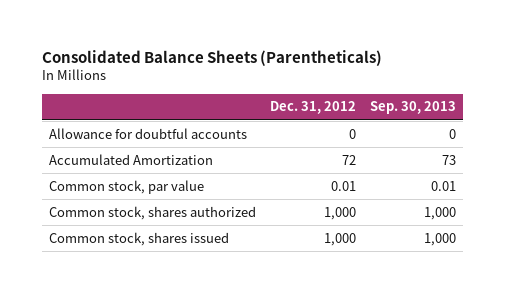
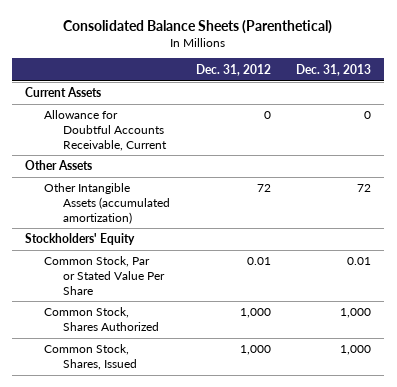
[42,49,383,66] Consolidated Balance Sheets (Parentheticals) -> [63,19,333,34] Consolidated Balance Sheets (Parenthetical)
[370,101,457,115] Sep. 30, 2013 -> none
none -> [296,63,372,76] Dec. 31, 2013
none -> [25,87,102,98] Current Assets
[49,127,248,139] Allowance for doubtful accounts -> [43,110,167,151] Allowance for Doubtful Accounts Receivable, Current
none -> [25,160,93,171] Other Assets
[49,153,214,165] Accumulated Amortization -> [43,183,170,224] Other Intangible Assets (accumulated amortization)
none -> [25,233,136,246] Stockholders' Equity
[49,179,205,194] Common stock, par value -> [43,256,165,295] Common Stock, Par or Stated Value Per Share
[49,205,257,220] Common stock, shares authorized -> [43,307,159,331] Common Stock, Shares Authorized
[49,231,230,246] Common stock, shares issued -> [43,344,137,370] Common Stock, Shares, Issued

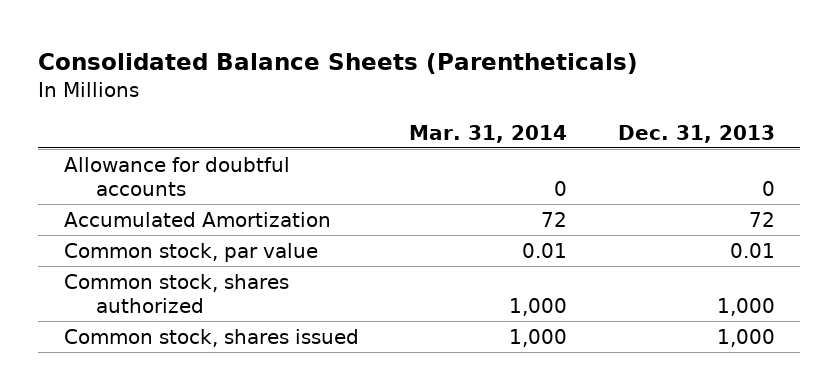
[63,19,333,34] Consolidated Balance Sheets (Parenthetical) -> [38,52,639,74] Consolidated Balance Sheets (Parentheticals)
[195,63,271,76] Dec. 31, 2012 -> none
none -> [409,124,568,143] Mar. 31, 2014
[25,87,102,98] Current Assets -> none
[25,160,93,171] Other Assets -> none
[25,233,136,246] Stockholders' Equity -> none
[43,110,167,151] Allowance for Doubtful Accounts Receivable, Current -> [63,156,290,196] Allowance for doubtful accounts
[43,183,170,224] Other Intangible Assets (accumulated amortization) -> [63,211,331,227] Accumulated Amortization
[43,256,165,295] Common Stock, Par or Stated Value Per Share -> [63,242,318,262] Common stock, par value
[43,307,159,331] Common Stock, Shares Authorized -> [63,273,289,313] Common stock, shares authorized
[43,344,137,370] Common Stock, Shares, Issued -> [63,328,359,347] Common stock, shares issued

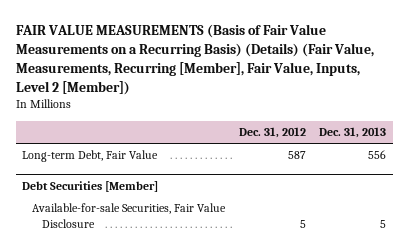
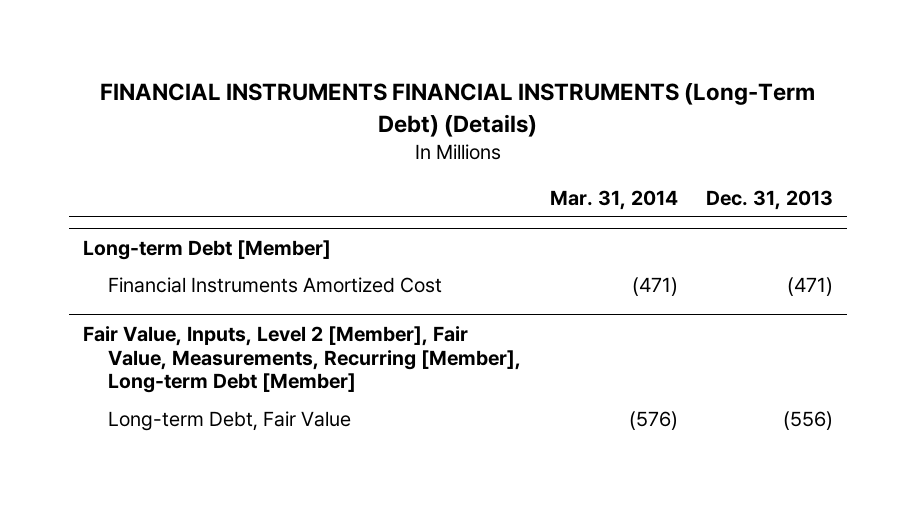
[15,23,374,95] FAIR VALUE MEASUREMENTS (Basis of Fair Value Measurements on a Recurring Basis) (Details) (Fair Value, Measurements, Recurring [Member], Fair Value, Inputs, Level 2 [Member]) -> [100,83,816,137] FINANCIAL INSTRUMENTS FINANCIAL INSTRUMENTS (Long-Term Debt) (Details)
[238,127,306,139] Dec. 31, 2012 -> none
none -> [549,189,678,210] Mar. 31, 2014
[22,181,159,193] Debt Securities [Member] -> none
[32,203,227,228] Available-for-sale Securities, Fair Value Disclosure -> none
none -> [83,239,332,260] Long-term Debt [Member]
none -> [108,276,443,293] Financial Instruments Amortized Cost
none -> [83,325,522,394] Fair Value, Inputs, Level 2 [Member], Fair Value, Measurements, Recurring [Member], Long-term Debt [Member]
[368,150,387,160] 556 -> [782,410,833,430] (556)

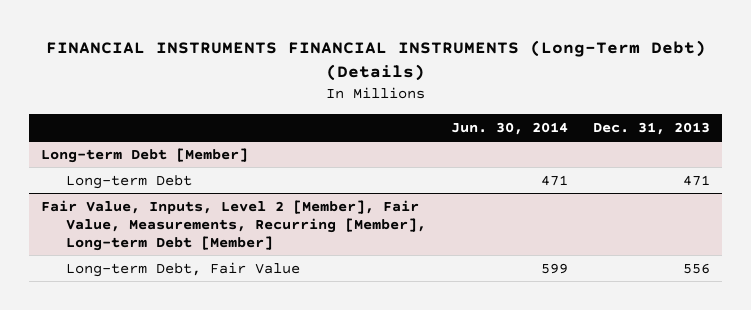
[549,189,678,210] Mar. 31, 2014 -> none
none -> [450,121,568,135] Jun. 30, 2014
[108,276,443,293] Financial Instruments Amortized Cost -> none
none -> [65,174,192,189] Long-term Debt
[782,410,833,430] (556) -> [682,262,710,274] 556

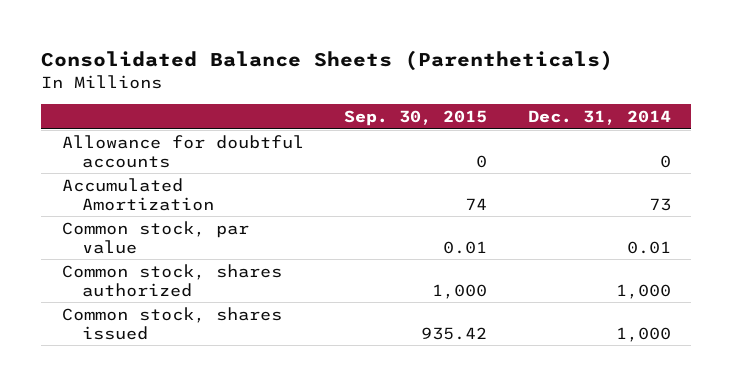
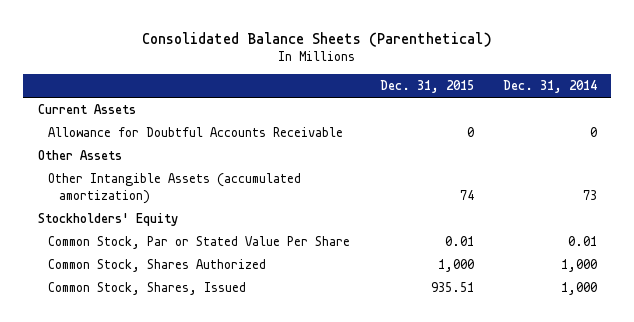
[41,50,614,72] Consolidated Balance Sheets (Parentheticals) -> [142,31,493,47] Consolidated Balance Sheets (Parenthetical)
[344,110,488,127] Sep. 30, 2015 -> none
none -> [379,80,474,94] Dec. 31, 2015
none -> [37,103,136,114] Current Assets
[61,134,304,168] Allowance for doubtful accounts -> [48,126,344,137] Allowance for Doubtful Accounts Receivable
none -> [37,149,122,160] Other Assets
[61,177,215,211] Accumulated Amortization -> [48,172,302,204] Other Intangible Assets (accumulated amortization)
none -> [37,212,178,226] Stockholders' Equity
[61,220,249,254] Common stock, par value -> [48,235,351,249] Common Stock, Par or Stated Value Per Share
[61,263,282,297] Common stock, shares authorized -> [48,258,267,272] Common Stock, Shares Authorized
[61,306,282,340] Common stock, shares issued -> [48,281,247,295] Common Stock, Shares, Issued

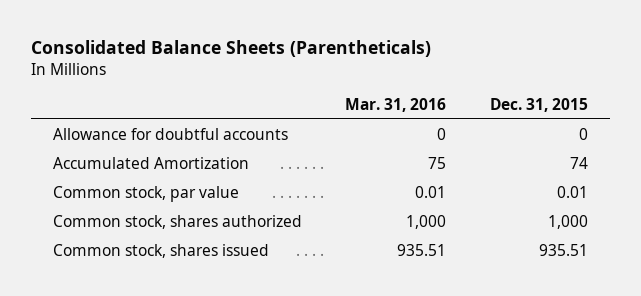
[142,31,493,47] Consolidated Balance Sheets (Parenthetical) -> [30,40,431,58] Consolidated Balance Sheets (Parentheticals)
[502,80,597,94] Dec. 31, 2014 -> none
none -> [345,98,447,113] Mar. 31, 2016
[37,103,136,114] Current Assets -> none
[37,149,122,160] Other Assets -> none
[37,212,178,226] Stockholders' Equity -> none
[48,126,344,137] Allowance for Doubtful Accounts Receivable -> [52,127,288,140] Allowance for doubtful accounts
[48,172,302,204] Other Intangible Assets (accumulated amortization) -> [52,156,249,169] Accumulated Amortization
[48,235,351,249] Common Stock, Par or Stated Value Per Share -> [52,185,239,202] Common stock, par value
[48,258,267,272] Common Stock, Shares Authorized -> [52,214,302,229] Common stock, shares authorized
[48,281,247,295] Common Stock, Shares, Issued -> [52,243,269,258] Common stock, shares issued

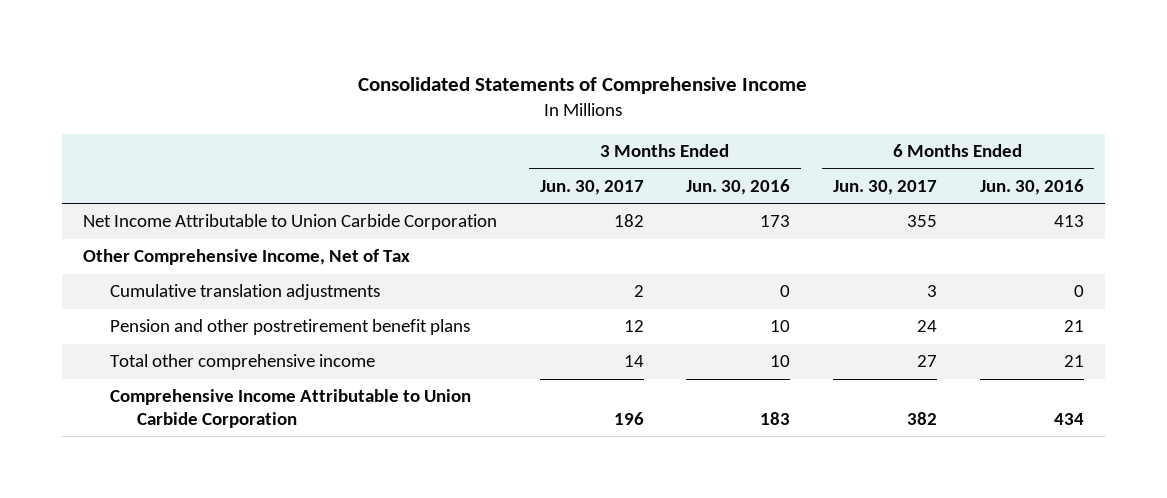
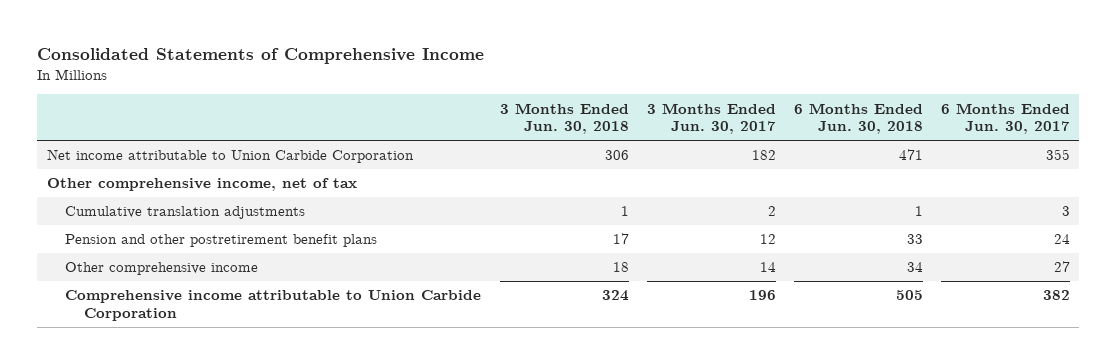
[686,178,791,195] Jun. 30, 2016 -> none
[979,178,1084,195] Jun. 30, 2016 -> none
none -> [499,102,629,135] 3 Months Ended Jun. 30, 2018
none -> [794,102,924,135] 6 Months Ended Jun. 30, 2018
[83,214,498,231] Net Income Attributable to Union Carbide Corporation -> [46,149,414,164] Net income attributable to Union Carbide Corporation
[83,249,411,266] Other Comprehensive Income, Net of Tax -> [46,178,357,192] Other comprehensive income, net of tax
[110,354,376,371] Total other comprehensive income -> [65,262,259,276] Other comprehensive income
[110,389,472,428] Comprehensive Income Attributable to Union Carbide Corporation -> [65,290,482,321] Comprehensive income attributable to Union Carbide Corporation

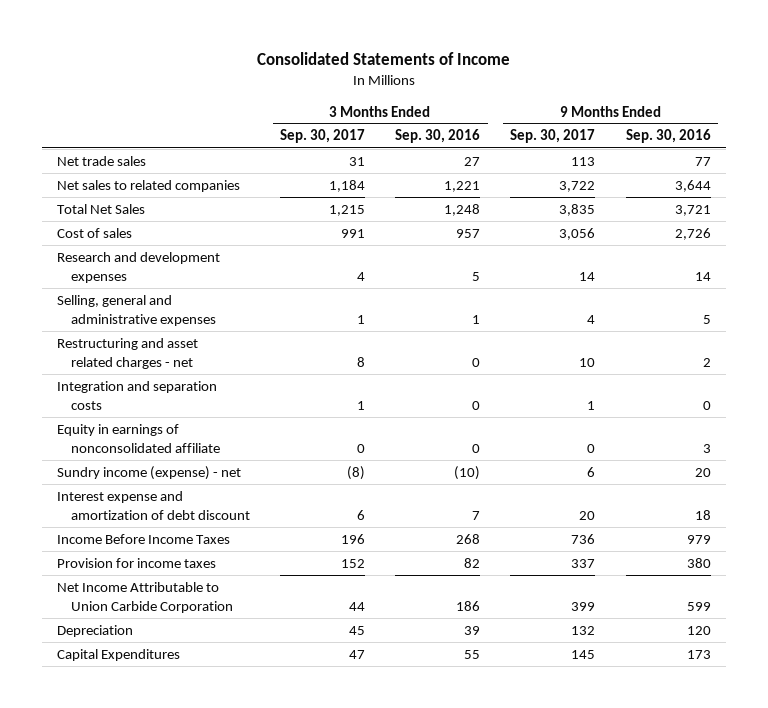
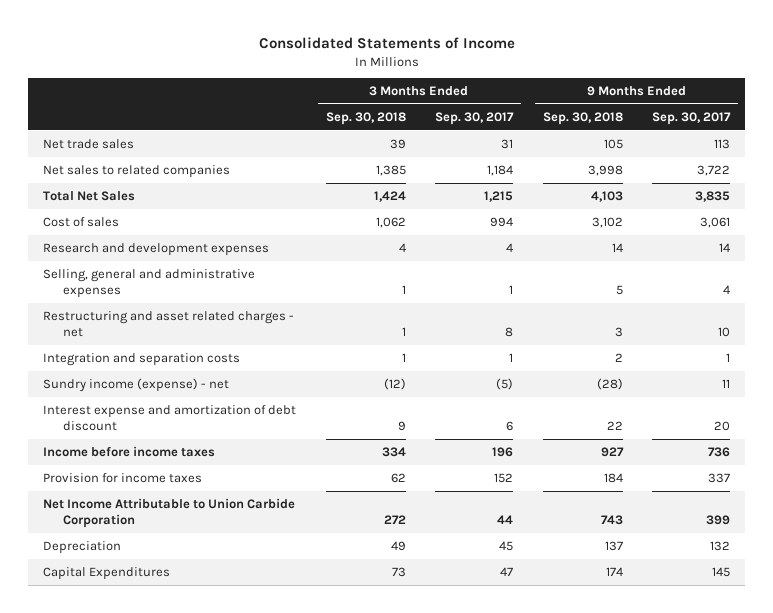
[395,129,481,144] Sep. 30, 2016 -> none
[625,129,711,144] Sep. 30, 2016 -> none
none -> [325,111,406,125] Sep. 30, 2018
none -> [542,111,623,125] Sep. 30, 2018
[341,228,366,238] 991 -> [490,216,514,227] 994
[559,227,596,240] 3,056 -> [700,216,731,228] 3,061
[57,423,221,453] Equity in earnings of nonconsolidated affiliate -> none
[347,465,366,480] (8) -> [496,377,514,390] (5)
[587,466,596,477] 6 -> [722,378,731,388] 11
[57,533,231,544] Income Before Income Taxes -> [42,445,215,457] Income before income taxes

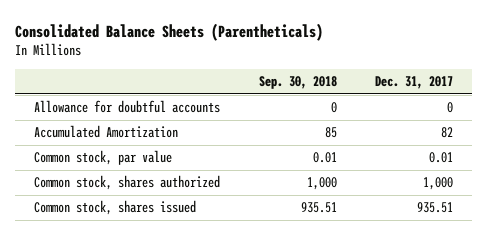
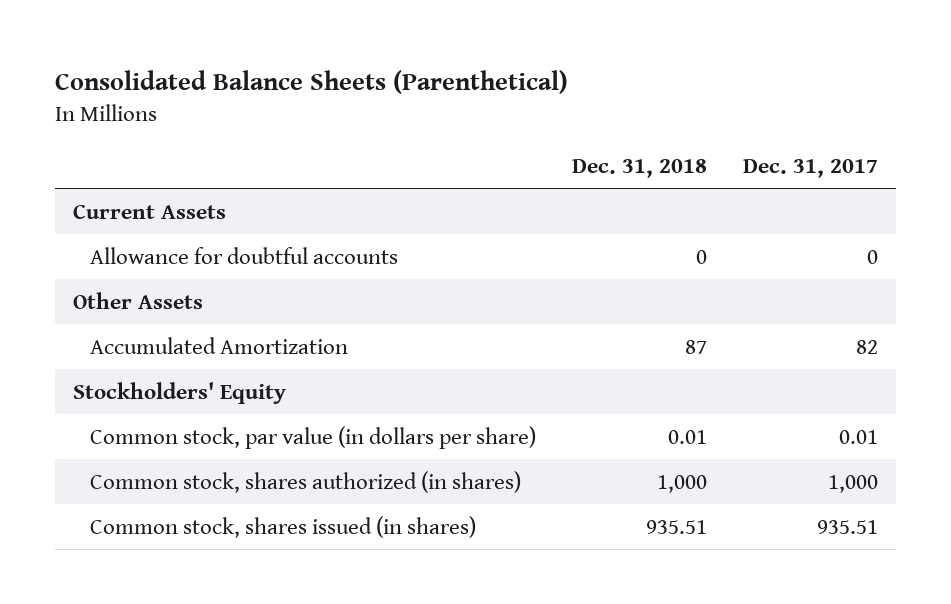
[15,22,324,41] Consolidated Balance Sheets (Parentheticals) -> [55,70,569,95] Consolidated Balance Sheets (Parenthetical)
[258,76,337,90] Sep. 30, 2018 -> none
none -> [572,158,708,178] Dec. 31, 2018
none -> [73,203,227,219] Current Assets
none -> [73,291,204,309] Other Assets
none -> [73,381,287,404] Stockholders' Equity
[34,150,173,166] Common stock, par value -> [90,425,537,449] Common stock, par value (in dollars per share)
[34,175,221,191] Common stock, shares authorized -> [90,470,522,493] Common stock, shares authorized (in shares)
[34,200,197,216] Common stock, shares issued -> [90,515,477,538] Common stock, shares issued (in shares)

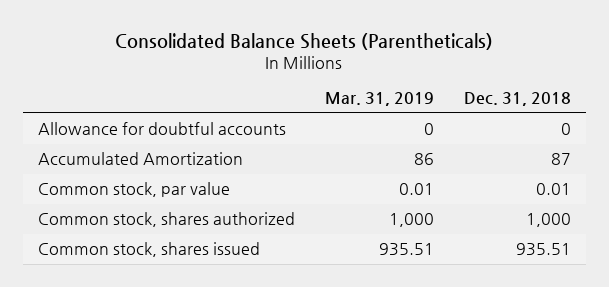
[55,70,569,95] Consolidated Balance Sheets (Parenthetical) -> [115,32,494,50] Consolidated Balance Sheets (Parentheticals)
[743,158,879,178] Dec. 31, 2017 -> none
none -> [324,92,434,107] Mar. 31, 2019
[73,203,227,219] Current Assets -> none
[73,291,204,309] Other Assets -> none
[73,381,287,404] Stockholders' Equity -> none
[90,425,537,449] Common stock, par value (in dollars per share) -> [38,182,231,198] Common stock, par value
[90,470,522,493] Common stock, shares authorized (in shares) -> [38,212,296,228] Common stock, shares authorized
[90,515,477,538] Common stock, shares issued (in shares) -> [38,242,261,258] Common stock, shares issued

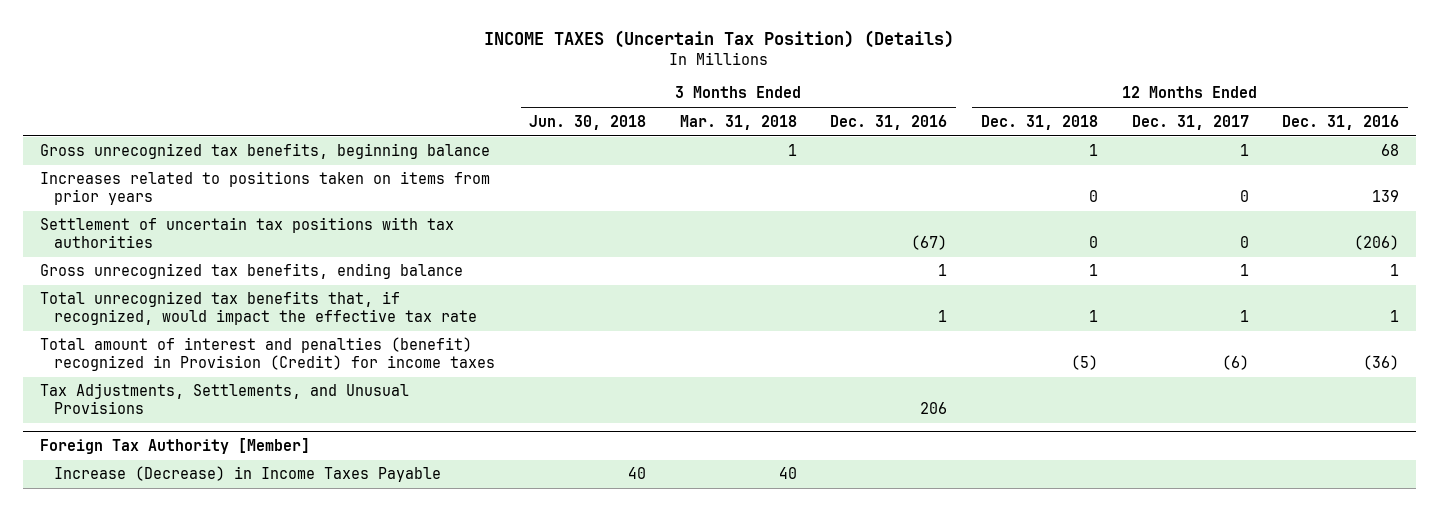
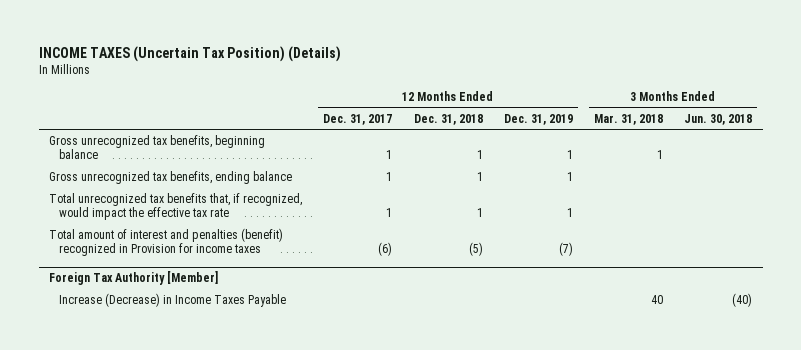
[830,114,948,130] Dec. 31, 2016 -> none
[1282,114,1400,130] Dec. 31, 2016 -> none
none -> [503,113,573,125] Dec. 31, 2019
[39,171,490,206] Increases related to positions taken on items from prior years -> none
[39,217,454,249] Settlement of uncertain tax positions with tax authorities -> none
[39,383,409,415] Tax Adjustments, Settlements, and Unusual Provisions -> none
[39,337,496,372] Total amount of interest and penalties (benefit) recognized in Provision (Credit) for income taxes -> [49,228,284,257] Total amount of interest and penalties (benefit) recognized in Provision for income taxes
[627,467,646,480] 40 -> [732,293,753,308] (40)

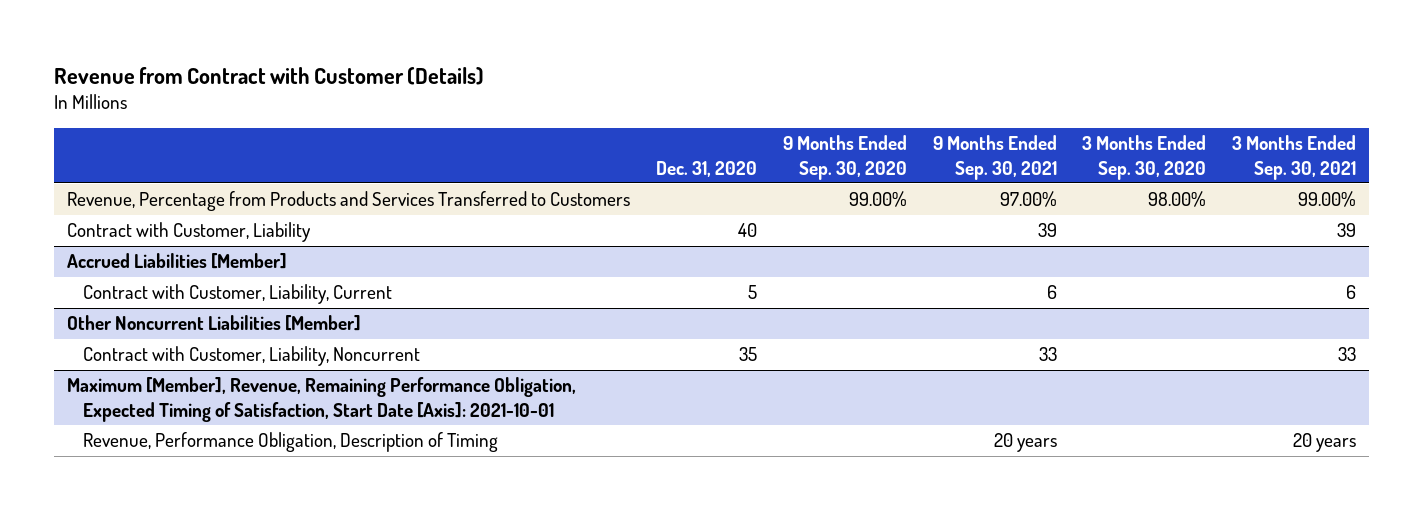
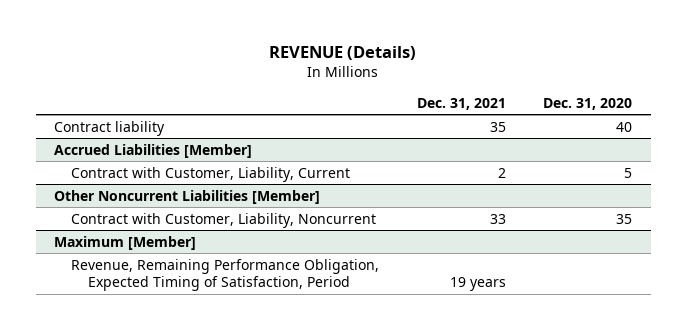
[54,66,485,85] Revenue from Contract with Customer (Details) -> [269,45,417,60] REVENUE (Details)
[782,135,907,180] 9 Months Ended Sep. 30, 2020 -> none
[932,135,1057,180] 9 Months Ended Sep. 30, 2021 -> none
[1082,135,1207,180] 3 Months Ended Sep. 30, 2020 -> none
[1232,135,1357,180] 3 Months Ended Sep. 30, 2021 -> none
none -> [416,97,506,110] Dec. 31, 2021
[67,191,631,212] Revenue, Percentage from Products and Services Transferred to Customers -> none
[67,222,312,243] Contract with Customer, Liability -> [54,120,166,136] Contract liability
[67,377,577,422] Maximum [Member], Revenue, Remaining Performance Obligation, Expected Timing of Satisfaction, Start Date [Axis]: 2021-10-01 -> none
none -> [54,235,197,250] Maximum [Member]
[82,432,498,453] Revenue, Performance Obligation, Description of Timing -> [71,258,380,292] Revenue, Remaining Performance Obligation, Expected Timing of Satisfaction, Period

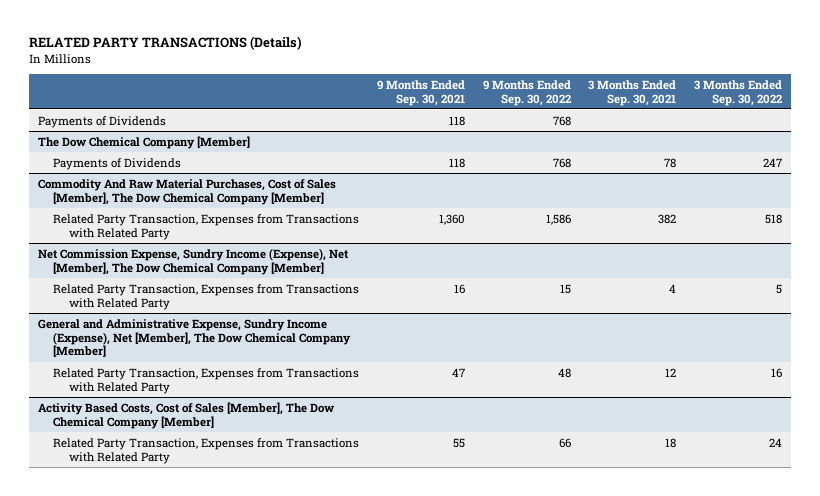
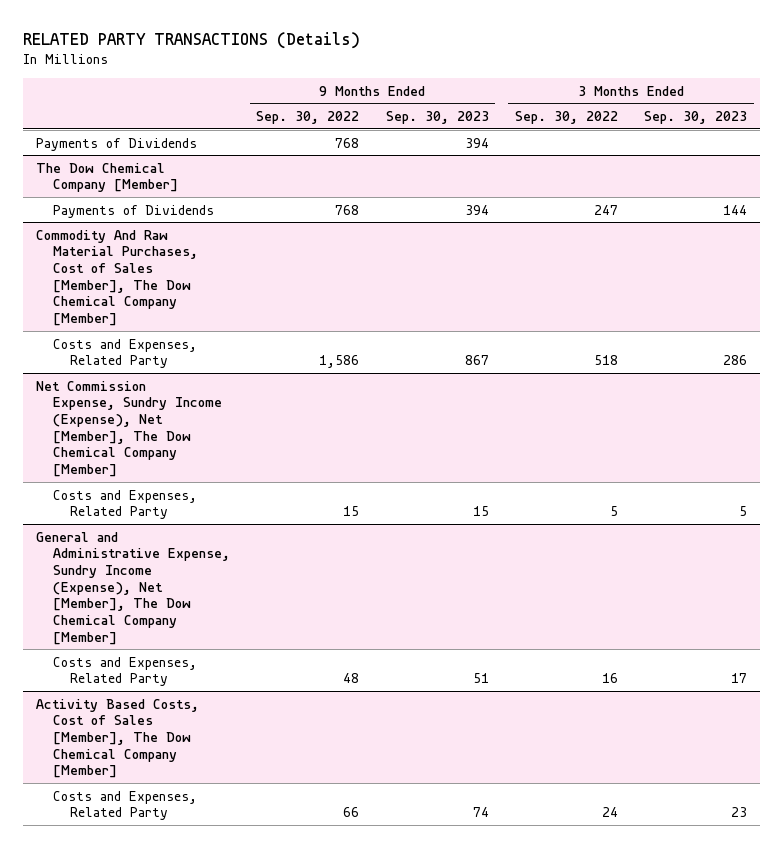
[377,79,466,106] 9 Months Ended Sep. 30, 2021 -> none
[588,79,677,106] 3 Months Ended Sep. 30, 2021 -> none
none -> [385,110,489,124] Sep. 30, 2023
none -> [644,110,748,124] Sep. 30, 2023
[53,213,360,240] Related Party Transaction, Expenses from Transactions with Related Party -> [52,338,197,369] Costs and Expenses, Related Party
[53,283,360,310] Related Party Transaction, Expenses from Transactions with Related Party -> [52,489,197,520] Costs and Expenses, Related Party
[53,367,360,394] Related Party Transaction, Expenses from Transactions with Related Party -> [52,656,197,687] Costs and Expenses, Related Party
[53,437,360,464] Related Party Transaction, Expenses from Transactions with Related Party -> [52,790,197,821] Costs and Expenses, Related Party

